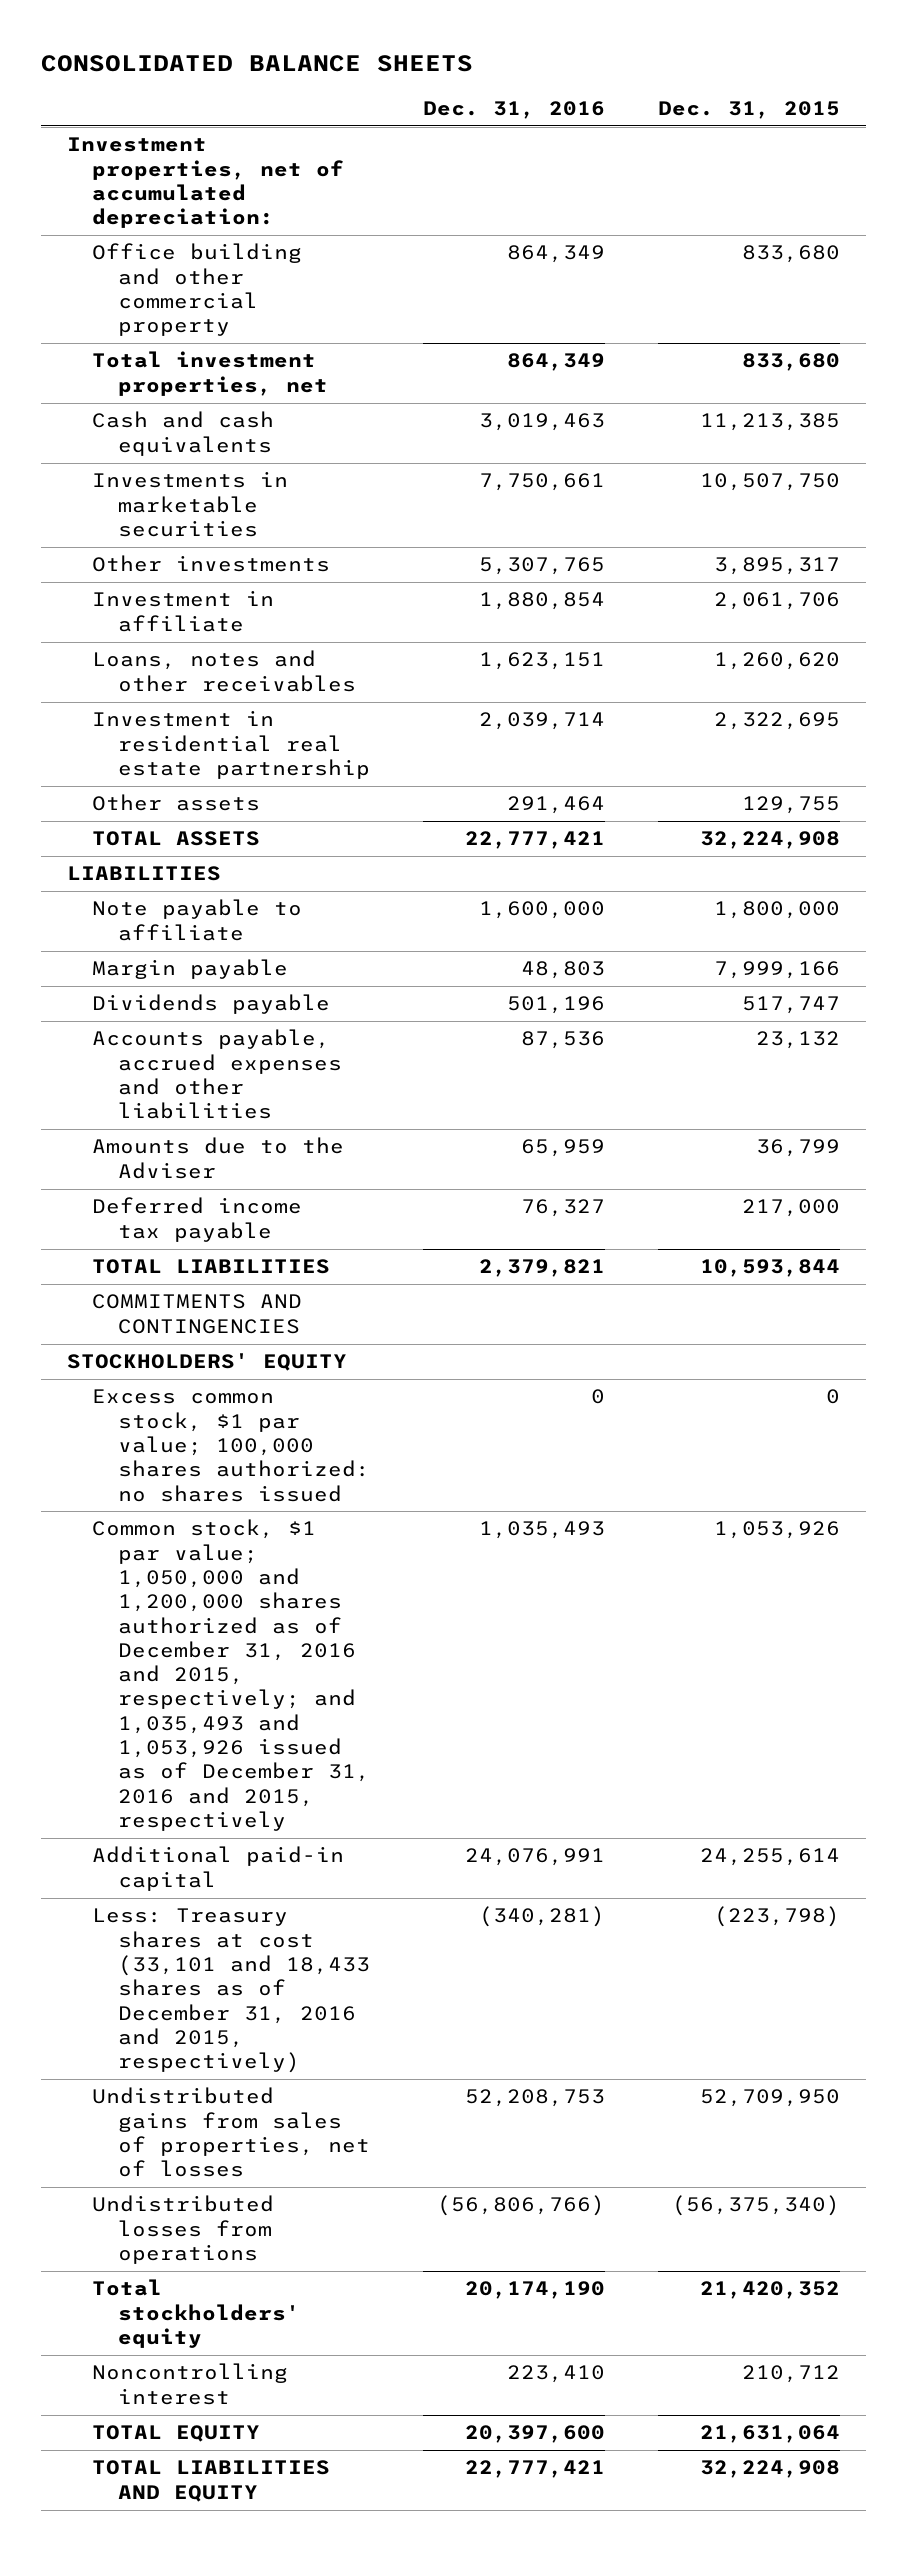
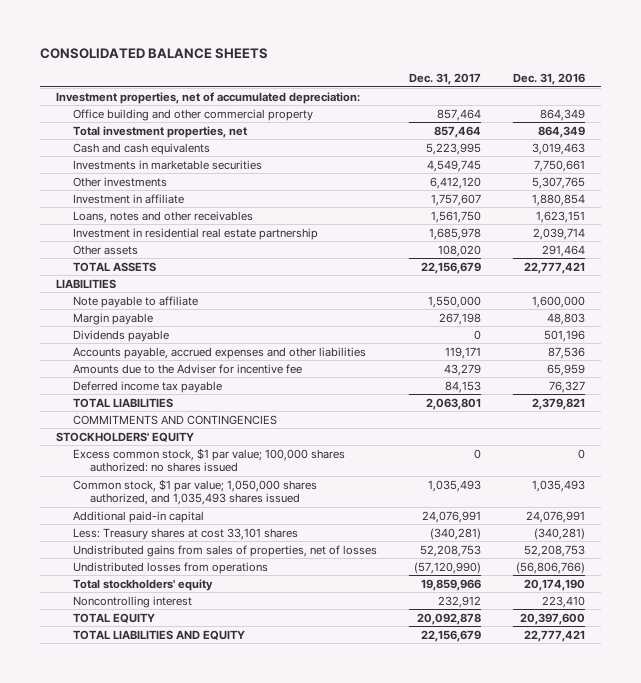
[657,100,840,119] Dec. 31, 2015 -> none
none -> [409,73,482,86] Dec. 31, 2017
[92,1137,345,1179] Amounts due to the Adviser -> [73,363,303,374] Amounts due to the Adviser for incentive fee
[92,1519,370,1831] Common stock, $1 par value; 1,050,000 and 1,200,000 shares authorized as of December 31, 2016 and 2015, respectively; and 1,035,493 and 1,053,926 issued as of December 31, 2016 and 2015, respectively -> [73,478,318,506] Common stock, $1 par value; 1,050,000 shares authorized, and 1,035,493 shares issued
[92,1908,370,2074] Less: Treasury shares at cost (33,101 and 18,433 shares as of December 31, 2016 and 2015, respectively) -> [73,527,299,540] Less: Treasury shares at cost 33,101 shares

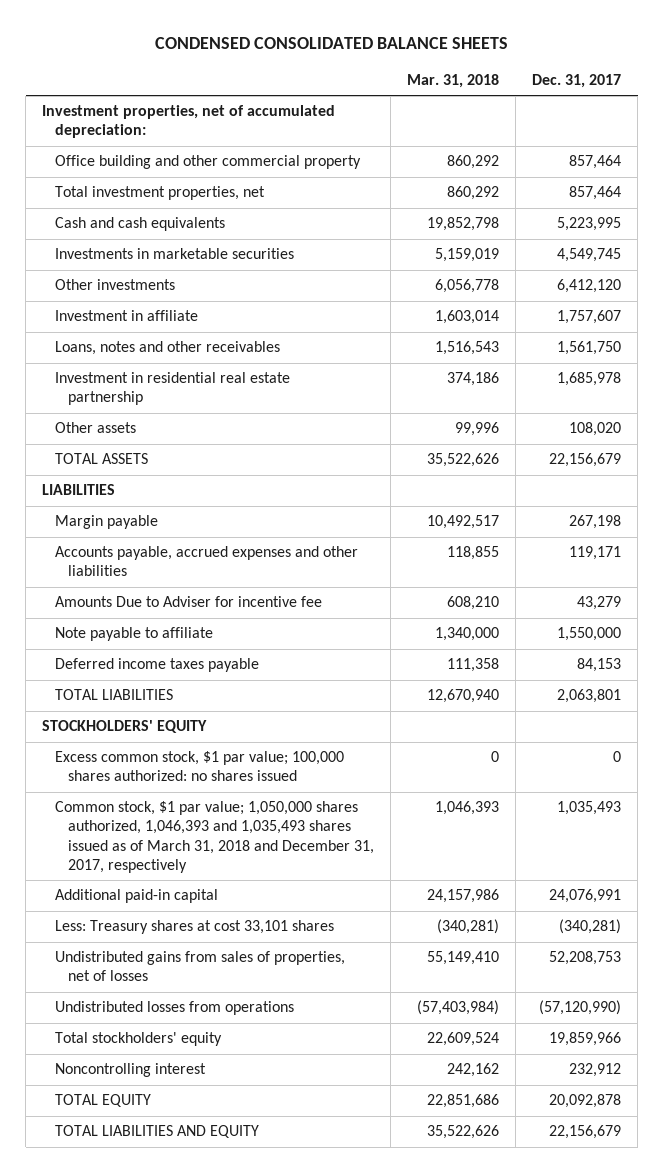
[40,47,269,59] CONSOLIDATED BALANCE SHEETS -> [154,37,508,50] CONDENSED CONSOLIDATED BALANCE SHEETS
[513,73,586,86] Dec. 31, 2016 -> none
none -> [407,73,500,88] Mar. 31, 2018
[73,329,170,342] Dividends payable -> none
[73,363,303,374] Amounts due to the Adviser for incentive fee -> [55,596,323,608] Amounts Due to Adviser for incentive fee
[73,295,199,308] Note payable to affiliate -> [55,627,214,642] Note payable to affiliate
[73,380,223,393] Deferred income tax payable -> [55,658,260,673] Deferred income taxes payable
[73,414,278,425] COMMITMENTS AND CONTINGENCIES -> none
[73,478,318,506] Common stock, $1 par value; 1,050,000 shares authorized, and 1,035,493 shares issued -> [55,801,375,873] Common stock, $1 par value; 1,050,000 shares authorized, 1,046,393 and 1,035,493 shares issued as of March 31, 2018 and December 31, 2017, respectively

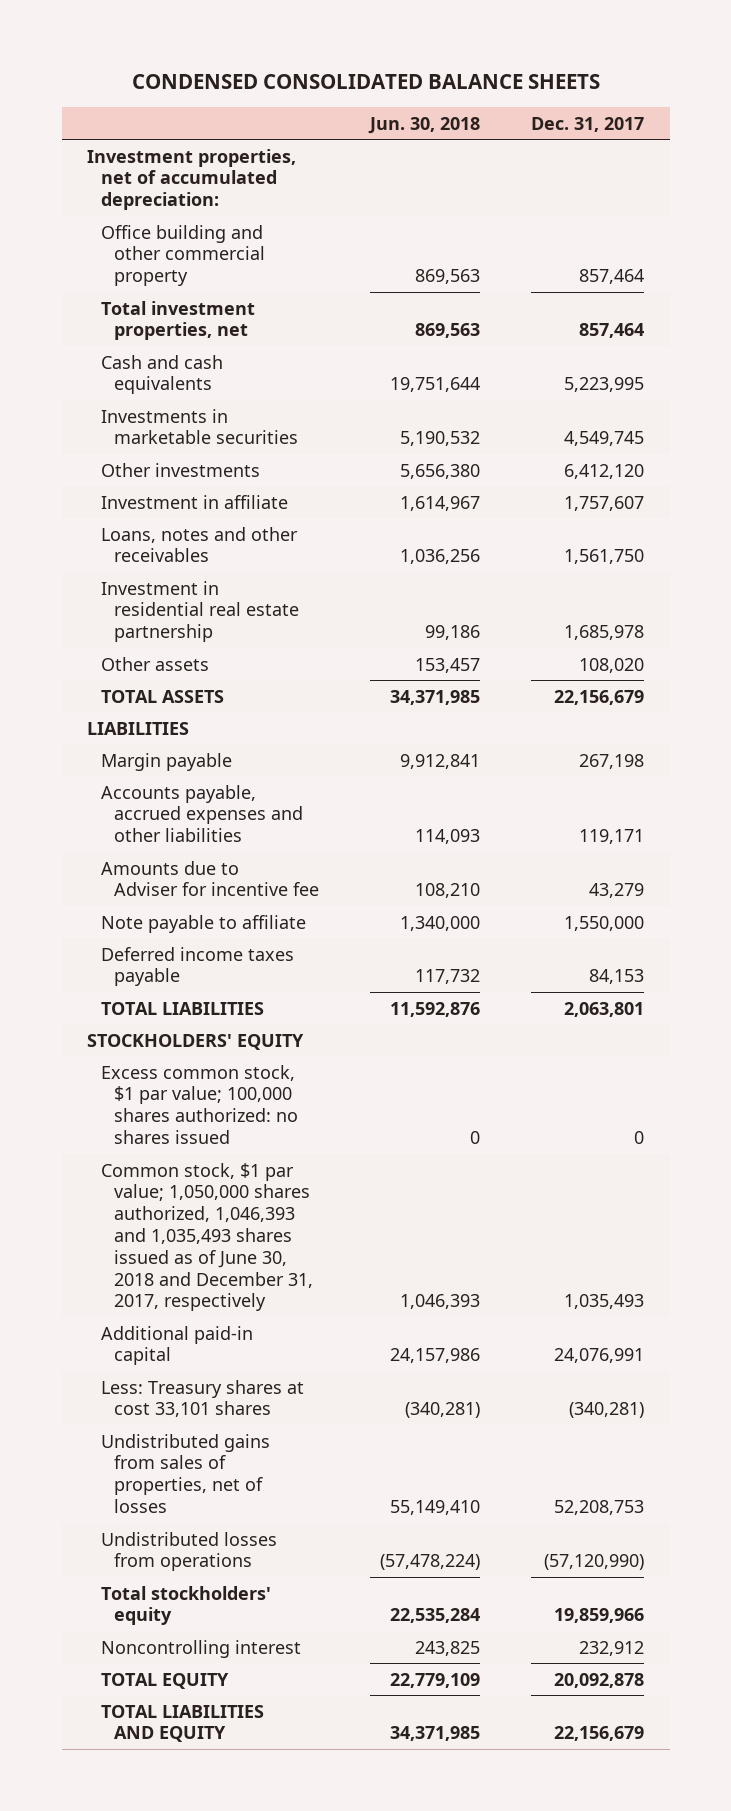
[407,73,500,88] Mar. 31, 2018 -> none
none -> [368,116,481,134] Jun. 30, 2018
[55,596,323,608] Amounts Due to Adviser for incentive fee -> [100,860,320,897] Amounts due to Adviser for incentive fee
[55,801,375,873] Common stock, $1 par value; 1,050,000 shares authorized, 1,046,393 and 1,035,493 shares issued as of March 31, 2018 and December 31, 2017, respectively -> [100,1162,314,1312] Common stock, $1 par value; 1,050,000 shares authorized, 1,046,393 and 1,035,493 shares issued as of June 30, 2018 and December 31, 2017, respectively

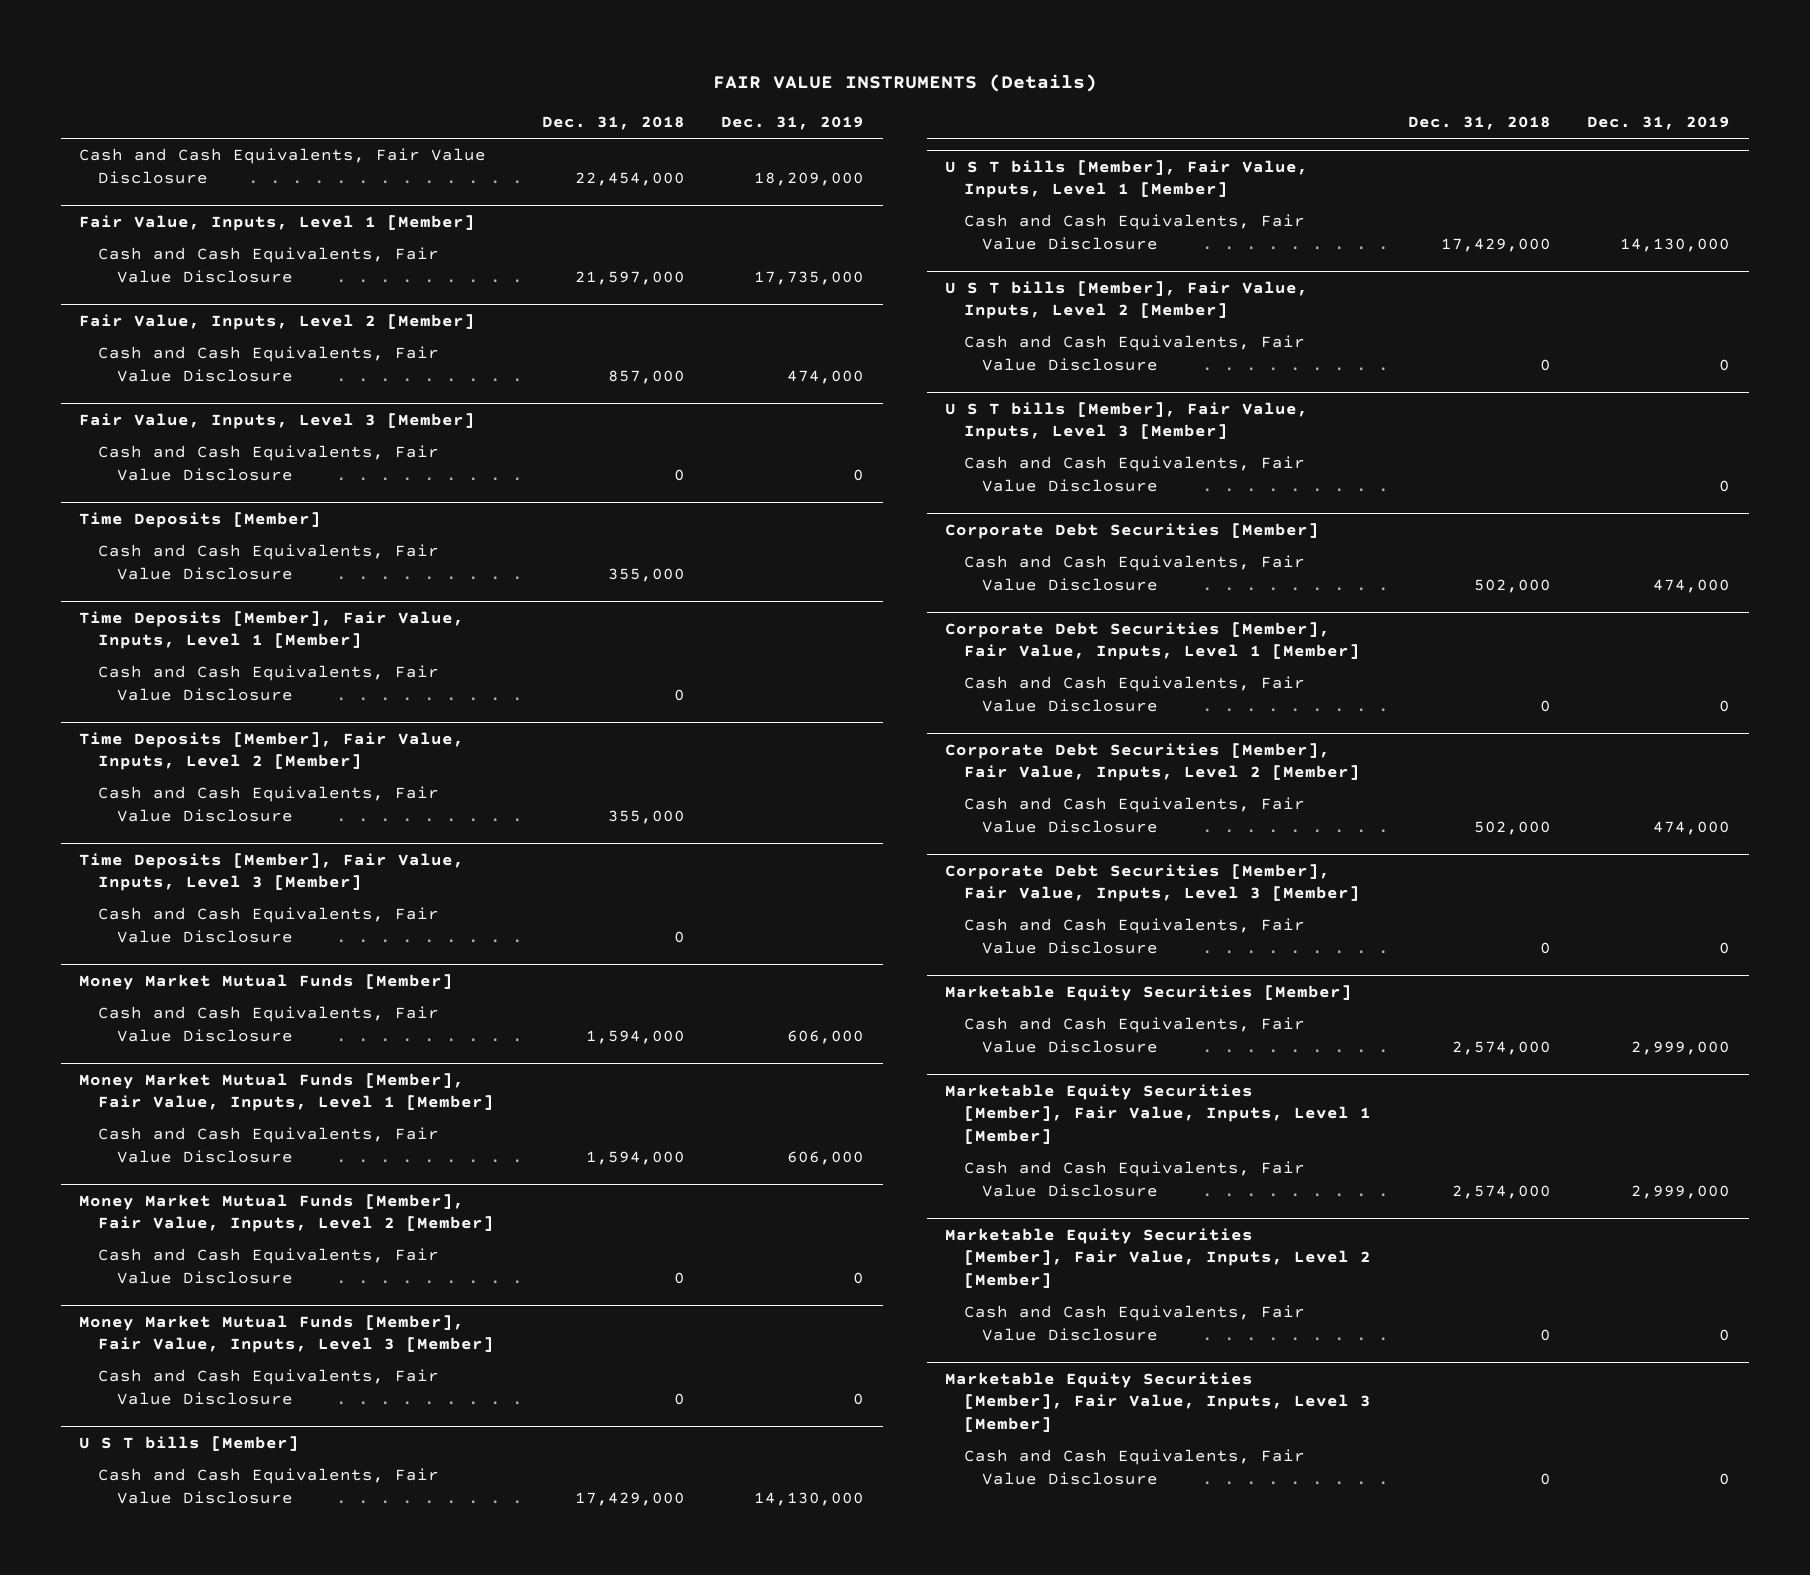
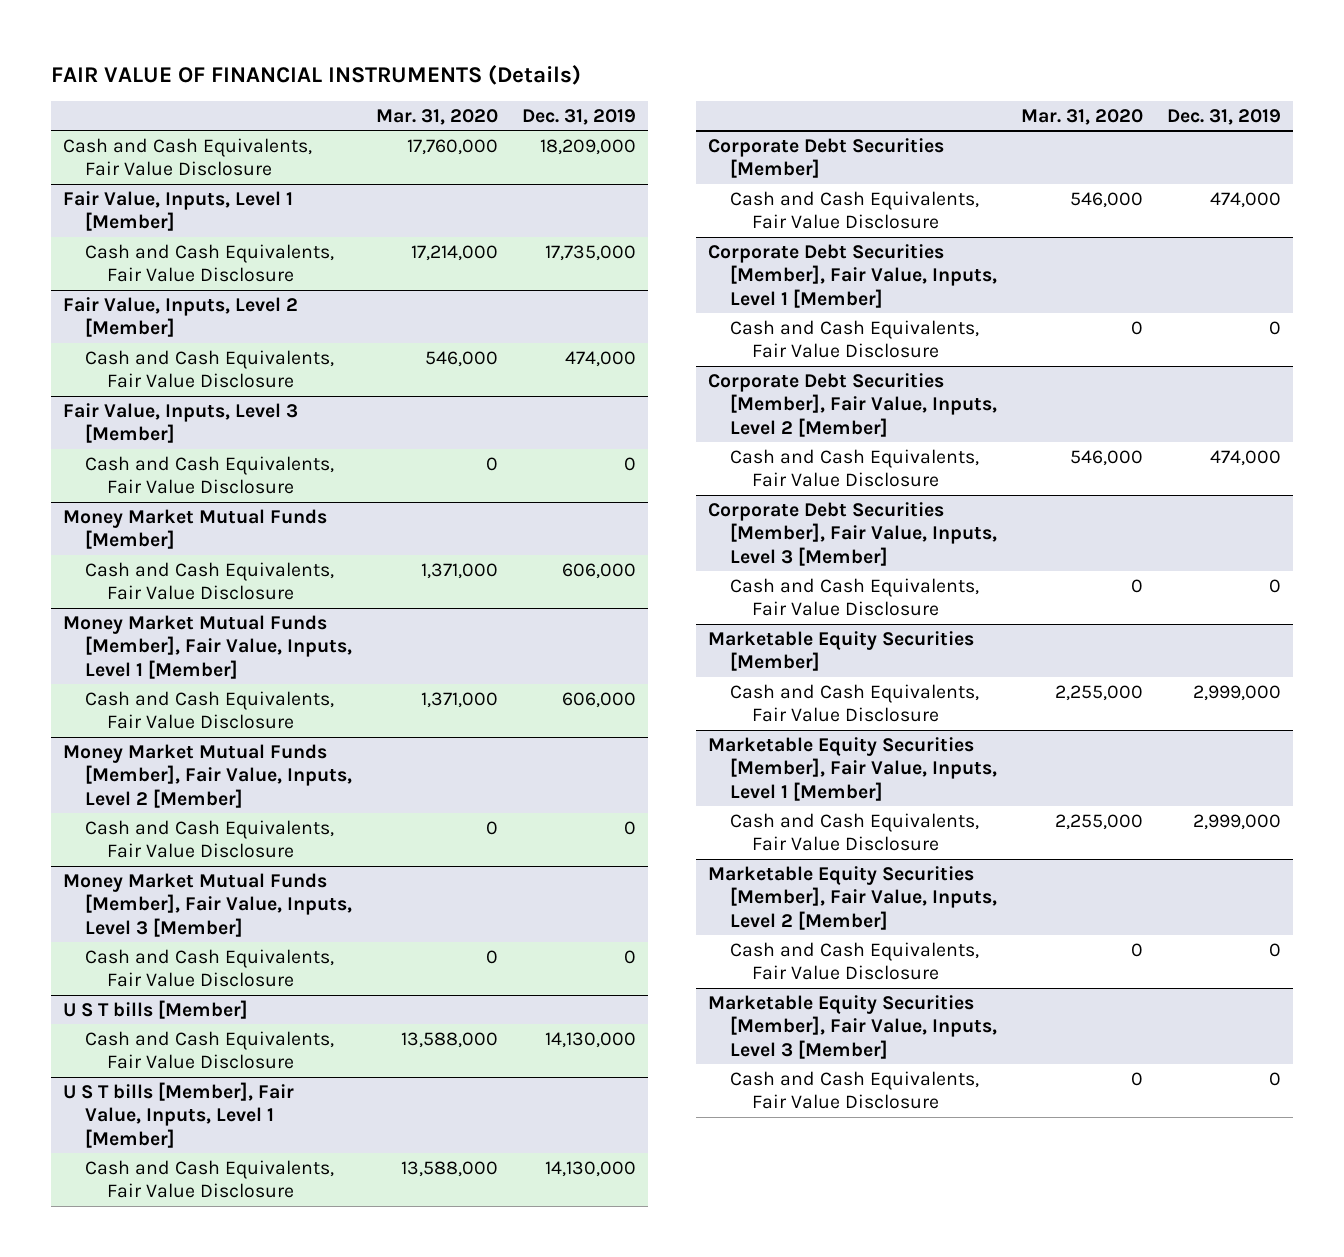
[712,74,1097,93] FAIR VALUE INSTRUMENTS (Details) -> [51,64,582,85] FAIR VALUE OF FINANCIAL INSTRUMENTS (Details)
[541,116,685,131] Dec. 31, 2018 -> none
none -> [375,108,498,125] Mar. 31, 2020
[79,511,322,528] Time Deposits [Member] -> none
[97,544,439,581] Cash and Cash Equivalents, Fair Value Disclosure -> none
[79,610,465,650] Time Deposits [Member], Fair Value, Inputs, Level 1 [Member] -> none
[97,665,439,702] Cash and Cash Equivalents, Fair Value Disclosure -> none
[79,731,465,771] Time Deposits [Member], Fair Value, Inputs, Level 2 [Member] -> none
[97,786,439,823] Cash and Cash Equivalents, Fair Value Disclosure -> none
[79,852,465,892] Time Deposits [Member], Fair Value, Inputs, Level 3 [Member] -> none
[97,907,439,944] Cash and Cash Equivalents, Fair Value Disclosure -> none
[945,280,1309,320] U S T bills [Member], Fair Value, Inputs, Level 2 [Member] -> none
[963,335,1305,372] Cash and Cash Equivalents, Fair Value Disclosure -> none
[945,401,1309,441] U S T bills [Member], Fair Value, Inputs, Level 3 [Member] -> none
[963,456,1305,493] Cash and Cash Equivalents, Fair Value Disclosure -> none

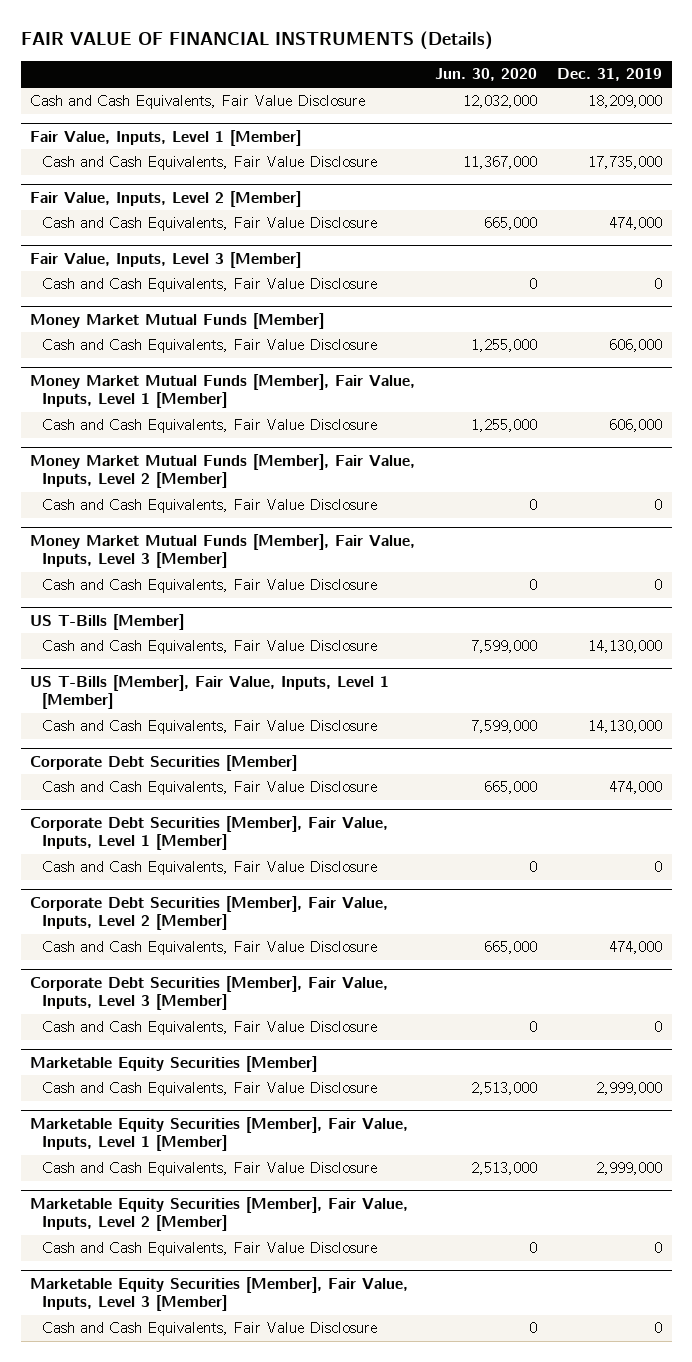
[375,108,498,125] Mar. 31, 2020 -> none
none -> [435,68,538,82] Jun. 30, 2020
[63,999,249,1019] U S T bills [Member] -> [30,613,185,630] US T-Bills [Member]
[63,1081,295,1148] U S T bills [Member], Fair Value, Inputs, Level 1 [Member] -> [30,674,390,710] US T-Bills [Member], Fair Value, Inputs, Level 1 [Member]

